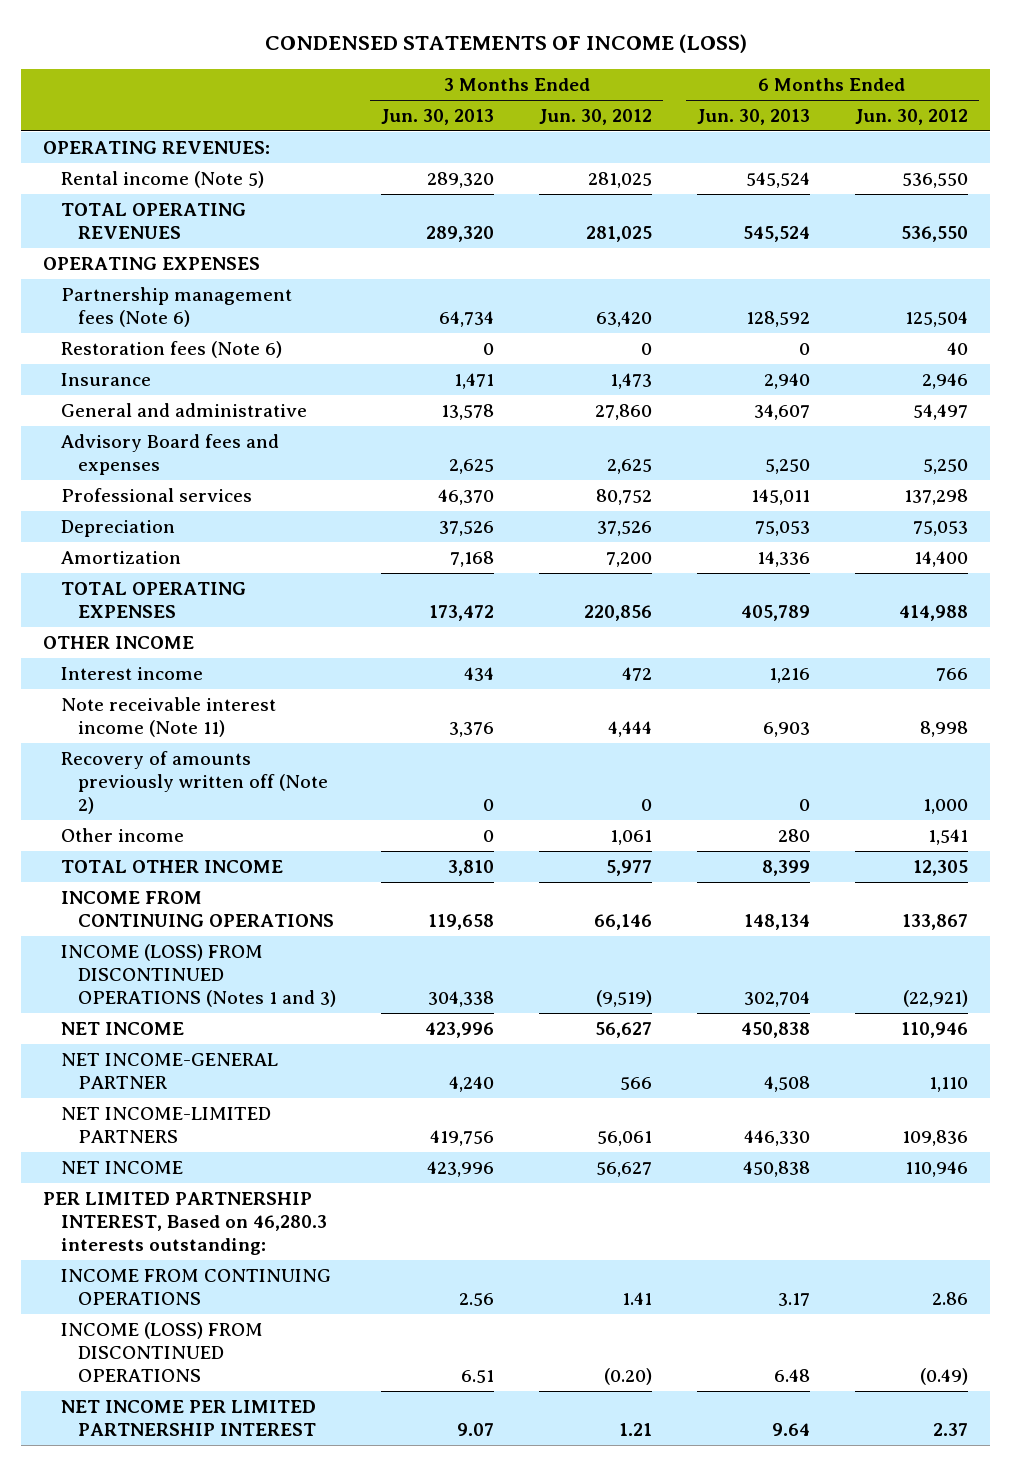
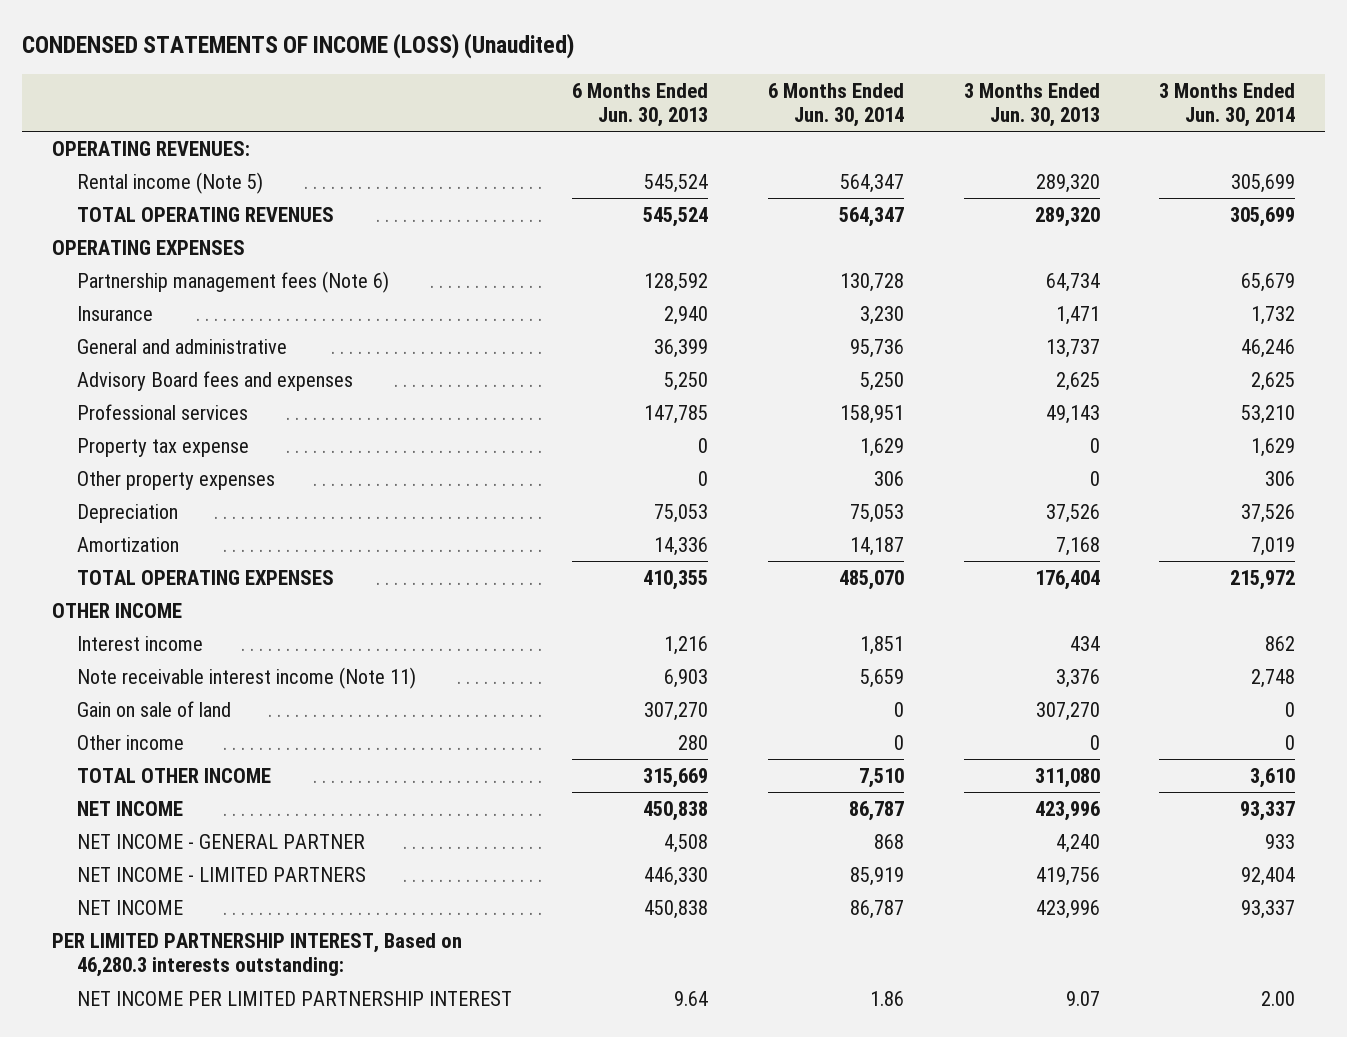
[264,34,747,54] CONDENSED STATEMENTS OF INCOME (LOSS) -> [21,33,574,60] CONDENSED STATEMENTS OF INCOME (LOSS) (Unaudited)
[539,108,653,125] Jun. 30, 2012 -> none
[854,108,968,125] Jun. 30, 2012 -> none
none -> [767,82,904,128] 6 Months Ended Jun. 30, 2014
none -> [1159,82,1296,128] 3 Months Ended Jun. 30, 2014
[60,340,282,358] Restoration fees (Note 6) -> none
[441,403,495,420] 13,578 -> [1045,338,1100,358] 13,737
[753,403,810,420] 34,607 -> [654,338,709,358] 36,399
[438,488,495,505] 46,370 -> [1045,404,1100,424] 49,143
[750,488,810,505] 145,011 -> [644,404,709,424] 147,785
none -> [77,437,250,457] Property tax expense
none -> [77,470,276,490] Other property expenses
[429,605,495,622] 173,472 -> [1034,569,1100,590] 176,404
[740,605,810,622] 405,789 -> [643,569,709,590] 410,355
[60,750,329,815] Recovery of amounts previously written off (Note 2) -> none
none -> [77,700,232,717] Gain on sale of land
[60,890,335,928] INCOME FROM CONTINUING OPERATIONS -> none
[60,943,337,1008] INCOME (LOSS) FROM DISCONTINUED OPERATIONS (Notes 1 and 3) -> none
[448,859,495,876] 3,810 -> [1034,767,1100,788] 311,080
[761,859,810,876] 8,399 -> [643,767,709,788] 315,669
[60,1052,278,1090] NET INCOME-GENERAL PARTNER -> [77,833,366,849] NET INCOME - GENERAL PARTNER
[60,1106,271,1144] NET INCOME-LIMITED PARTNERS -> [77,866,367,882] NET INCOME - LIMITED PARTNERS
[60,1268,331,1306] INCOME FROM CONTINUING OPERATIONS -> none
[60,1321,263,1383] INCOME (LOSS) FROM DISCONTINUED OPERATIONS -> none

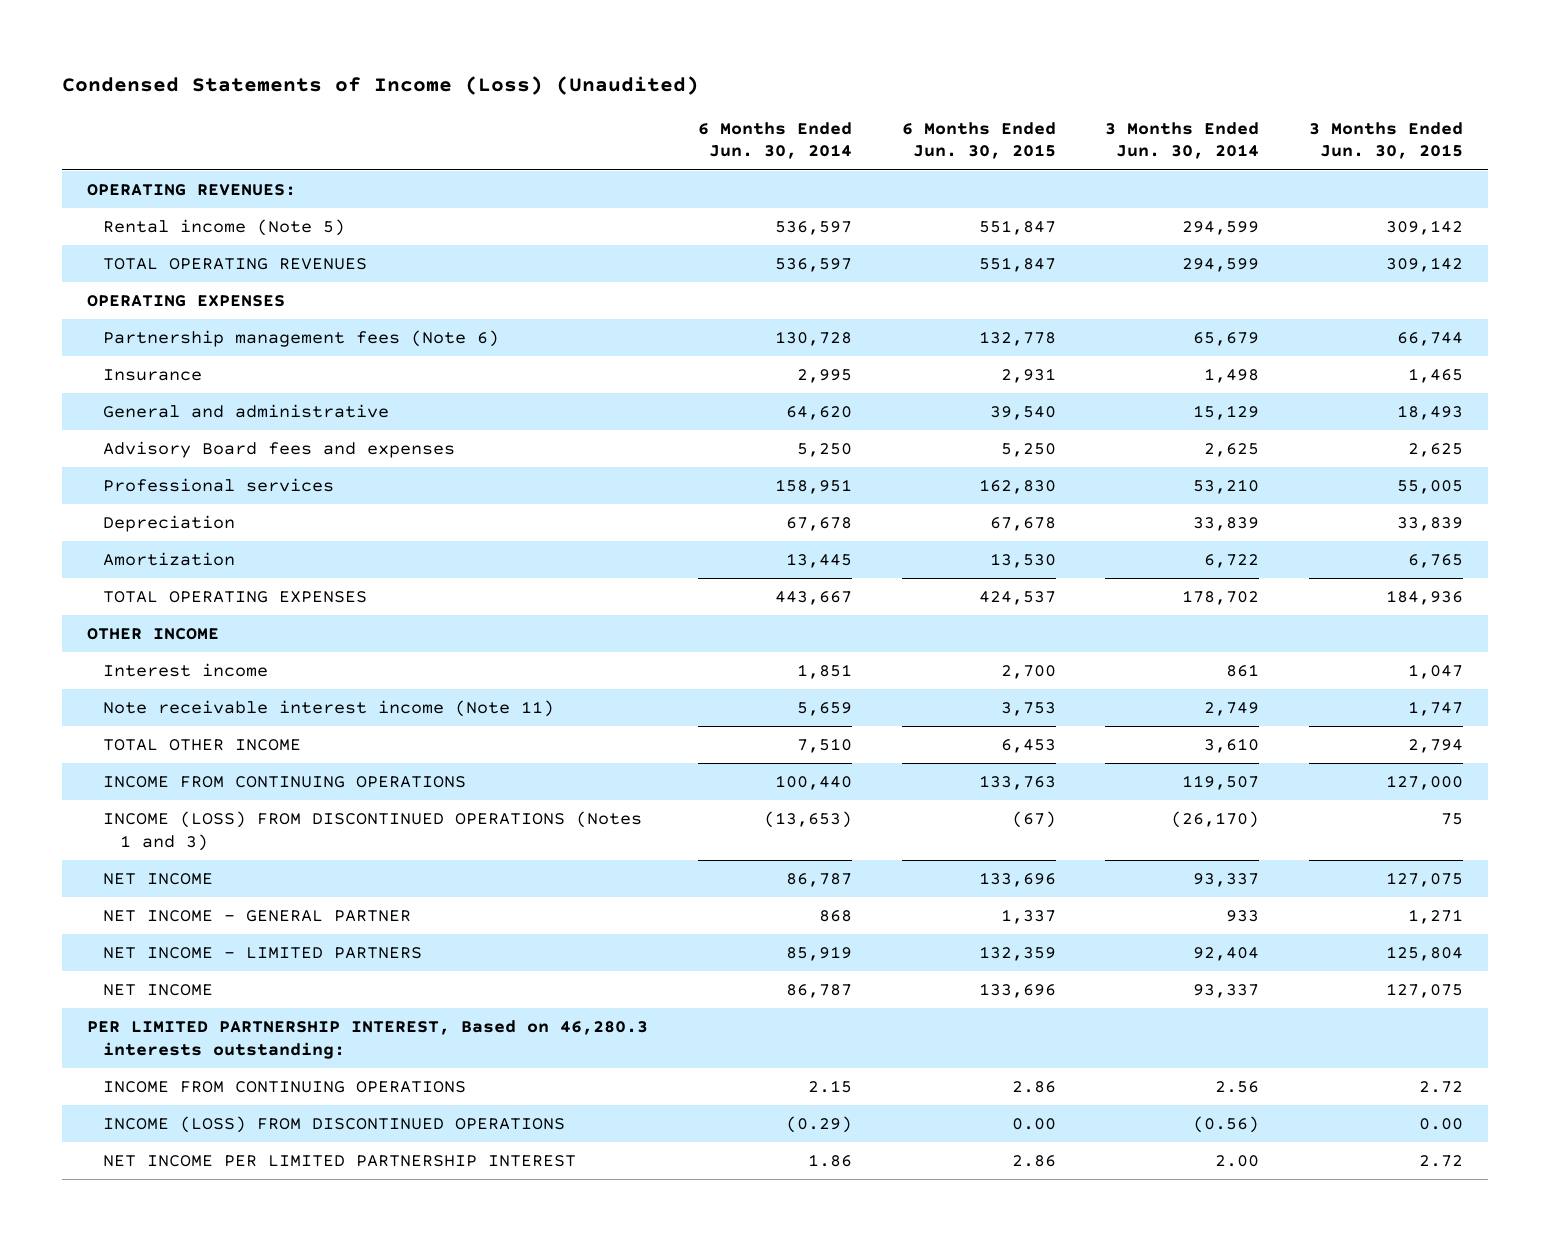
[21,33,574,60] CONDENSED STATEMENTS OF INCOME (LOSS) (Unaudited) -> [61,75,699,95] Condensed Statements of Income (Loss) (Unaudited)
[572,82,709,128] 6 Months Ended Jun. 30, 2013 -> none
[963,82,1100,128] 3 Months Ended Jun. 30, 2013 -> none
none -> [901,121,1056,160] 6 Months Ended Jun. 30, 2015
none -> [1309,121,1464,160] 3 Months Ended Jun. 30, 2015
[839,173,904,193] 564,347 -> [774,221,852,236] 536,597
[1231,173,1296,193] 305,699 -> [1182,221,1260,236] 294,599
[838,206,904,227] 564,347 -> [774,258,852,273] 536,597
[1230,206,1296,227] 305,699 -> [1182,258,1260,273] 294,599
[859,305,904,325] 3,230 -> [796,369,852,384] 2,995
[1251,305,1296,325] 1,732 -> [1204,368,1260,384] 1,498
[849,338,904,358] 95,736 -> [785,406,852,421] 64,620
[1241,338,1296,358] 46,246 -> [1193,405,1260,421] 15,129
[77,437,250,457] Property tax expense -> none
[77,470,276,490] Other property expenses -> none
[849,503,904,523] 75,053 -> [785,517,852,532] 67,678
[1241,503,1296,523] 37,526 -> [1193,517,1260,532] 33,839
[849,536,904,556] 14,187 -> [785,553,852,569] 13,445
[1251,536,1296,556] 7,019 -> [1204,554,1260,569] 6,722
[838,569,904,590] 485,070 -> [774,591,852,606] 443,667
[1230,569,1296,590] 215,972 -> [1182,590,1260,606] 178,702
[77,700,232,717] Gain on sale of land -> none
[77,734,185,750] Other income -> none
[1265,635,1296,651] 862 -> [1226,664,1260,678] 861
[1251,668,1296,688] 2,748 -> [1204,702,1260,717] 2,749
none -> [103,776,467,789] INCOME FROM CONTINUING OPERATIONS
none -> [103,811,643,852] INCOME (LOSS) FROM DISCONTINUED OPERATIONS (Notes 1 and 3)
none -> [103,1081,467,1094] INCOME FROM CONTINUING OPERATIONS
none -> [103,1116,566,1134] INCOME (LOSS) FROM DISCONTINUED OPERATIONS

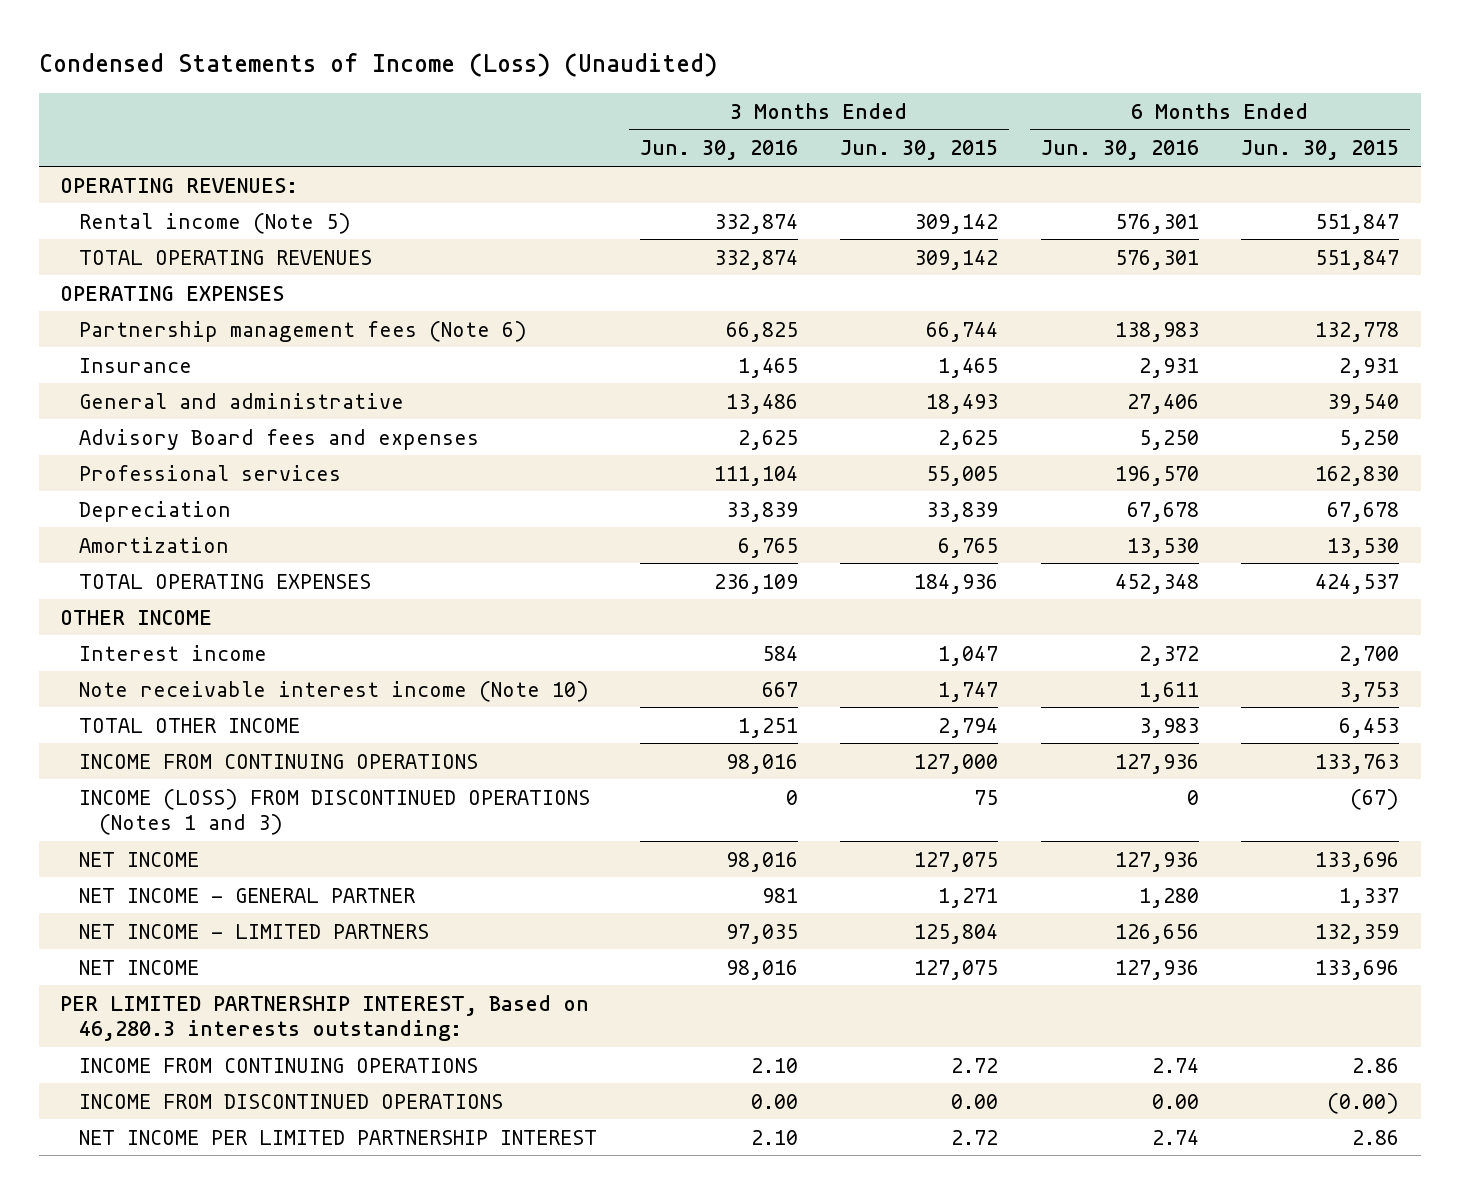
[697,121,852,160] 6 Months Ended Jun. 30, 2014 -> none
[1105,121,1260,160] 3 Months Ended Jun. 30, 2014 -> none
none -> [639,140,798,161] Jun. 30, 2016
none -> [1040,140,1199,161] Jun. 30, 2016
[103,700,555,718] Note receivable interest income (Note 11) -> [79,680,590,702] Note receivable interest income (Note 10)
[103,1116,566,1134] INCOME (LOSS) FROM DISCONTINUED OPERATIONS -> [79,1093,504,1109] INCOME FROM DISCONTINUED OPERATIONS
[1011,1118,1056,1131] 0.00 -> [1327,1092,1400,1114] (0.00)

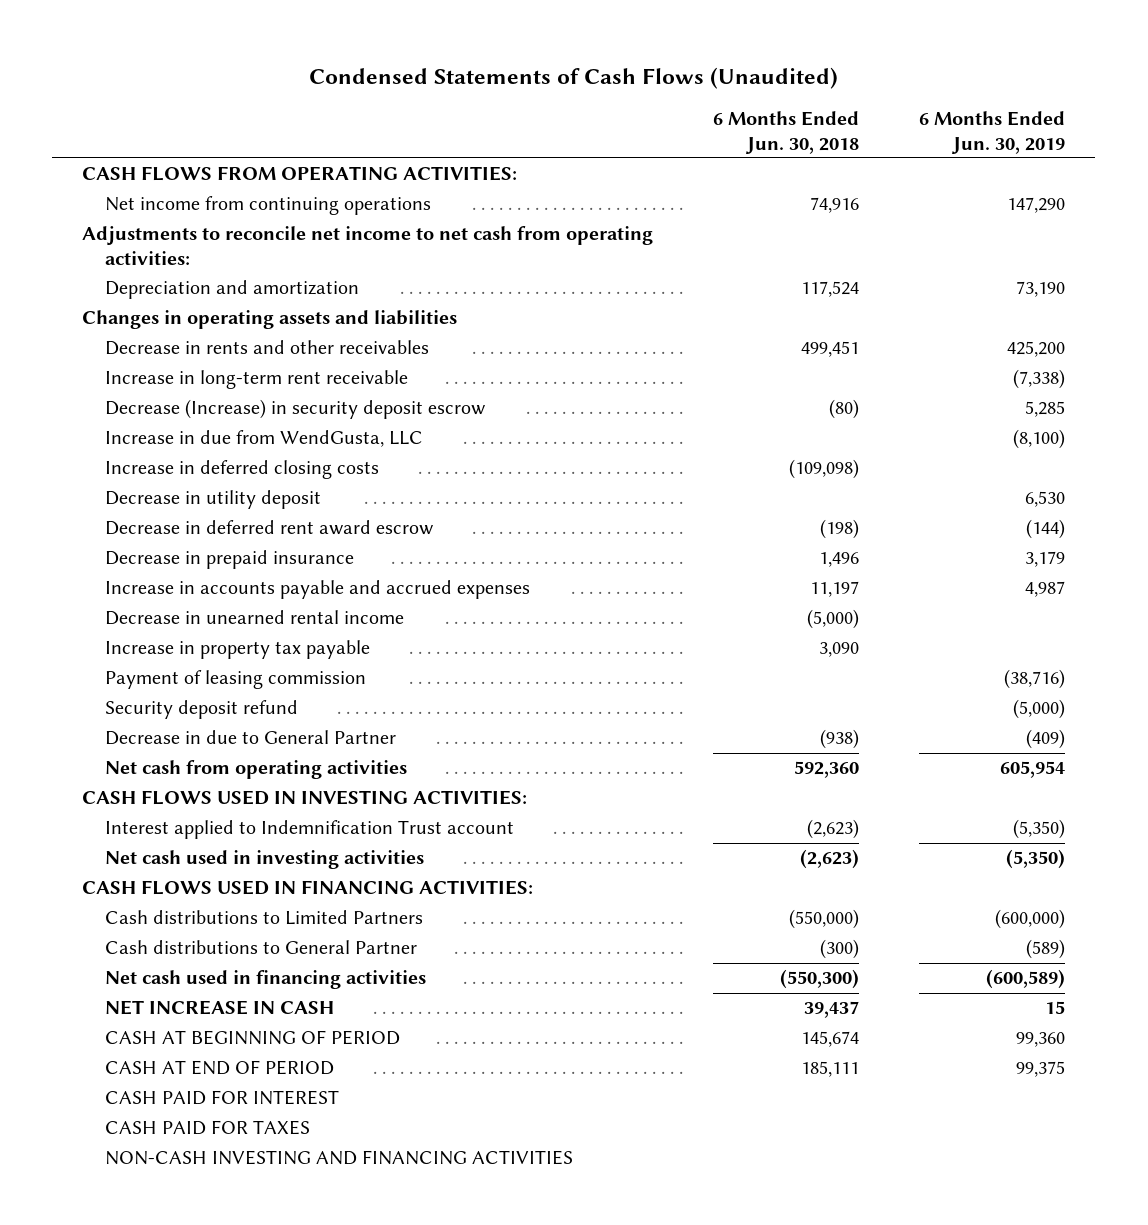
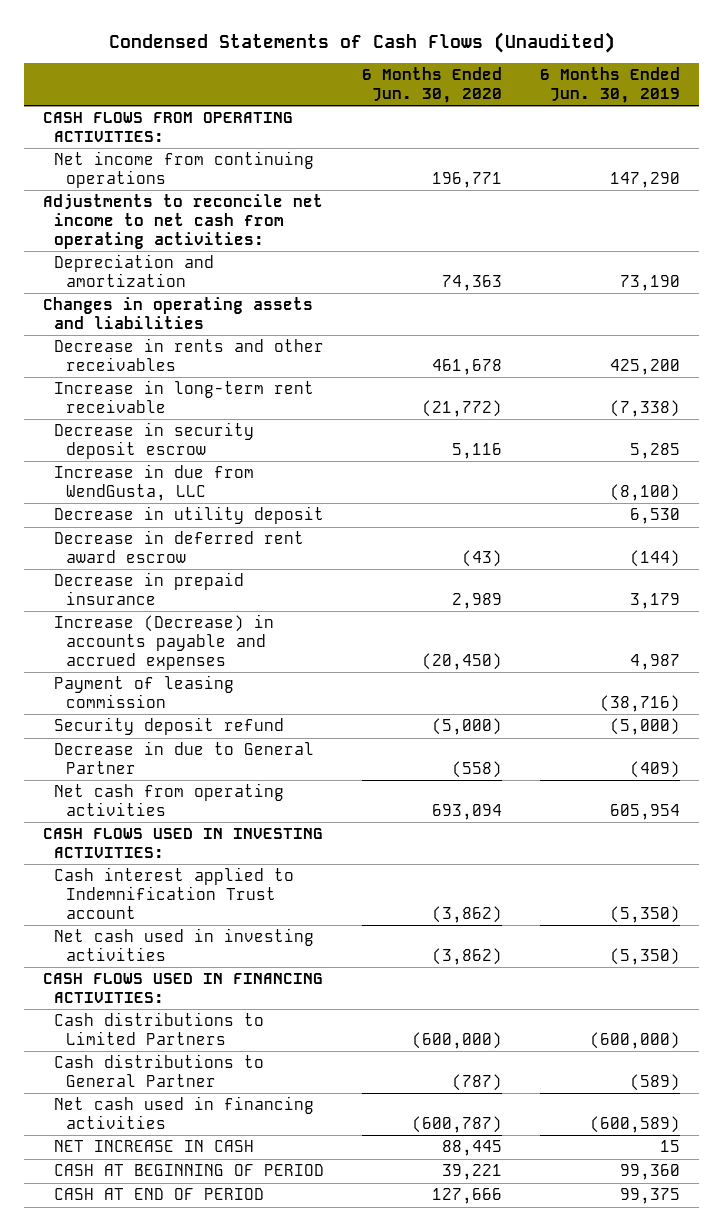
[713,110,860,154] 6 Months Ended Jun. 30, 2018 -> none
none -> [362,67,503,103] 6 Months Ended Jun. 30, 2020
[104,399,486,420] Decrease (Increase) in security deposit escrow -> [54,422,255,459] Decrease in security deposit escrow
[104,460,379,480] Increase in deferred closing costs -> none
[104,610,404,626] Decrease in unearned rental income -> none
[104,640,370,660] Increase in property tax payable -> none
[104,580,530,600] Increase in accounts payable and accrued expenses -> [54,614,275,670] Increase (Decrease) in accounts payable and accrued expenses
[104,820,514,840] Interest applied to Indemnification Trust account -> [54,867,295,919] Cash interest applied to Indemnification Trust account
[104,1090,339,1106] CASH PAID FOR INTEREST -> none
[104,1120,310,1136] CASH PAID FOR TAXES -> none
[104,1150,573,1166] NON-CASH INVESTING AND FINANCING ACTIVITIES -> none

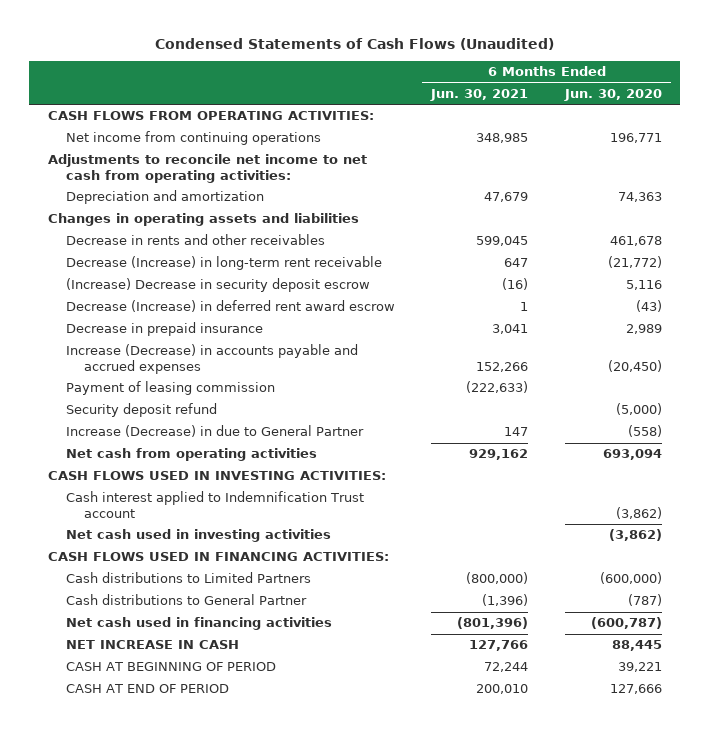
[540,67,681,103] 6 Months Ended Jun. 30, 2019 -> none
none -> [430,88,529,101] Jun. 30, 2021
[54,464,255,501] Increase in due from WendGusta, LLC -> none
[54,506,325,525] Decrease in utility deposit -> none
[54,380,315,413] Increase in long-term rent receivable -> [65,256,382,271] Decrease (Increase) in long-term rent receivable
[54,422,255,459] Decrease in security deposit escrow -> [65,278,370,293] (Increase) Decrease in security deposit escrow
[54,530,305,563] Decrease in deferred rent award escrow -> [65,300,395,313] Decrease (Increase) in deferred rent award escrow
[54,741,315,774] Decrease in due to General Partner -> [65,425,364,438] Increase (Decrease) in due to General Partner

